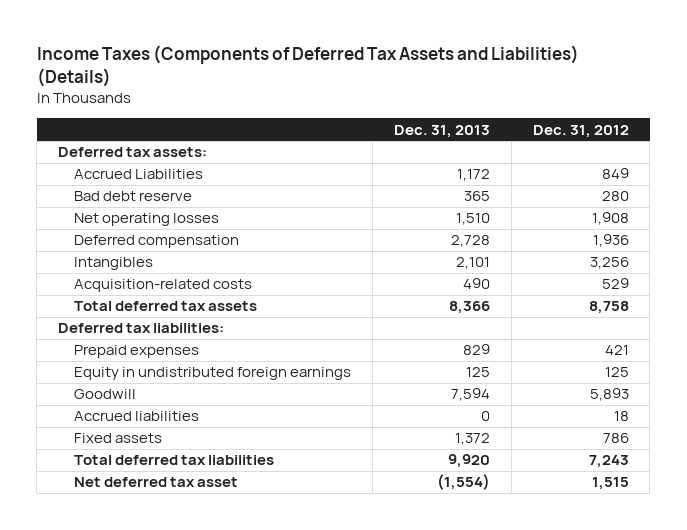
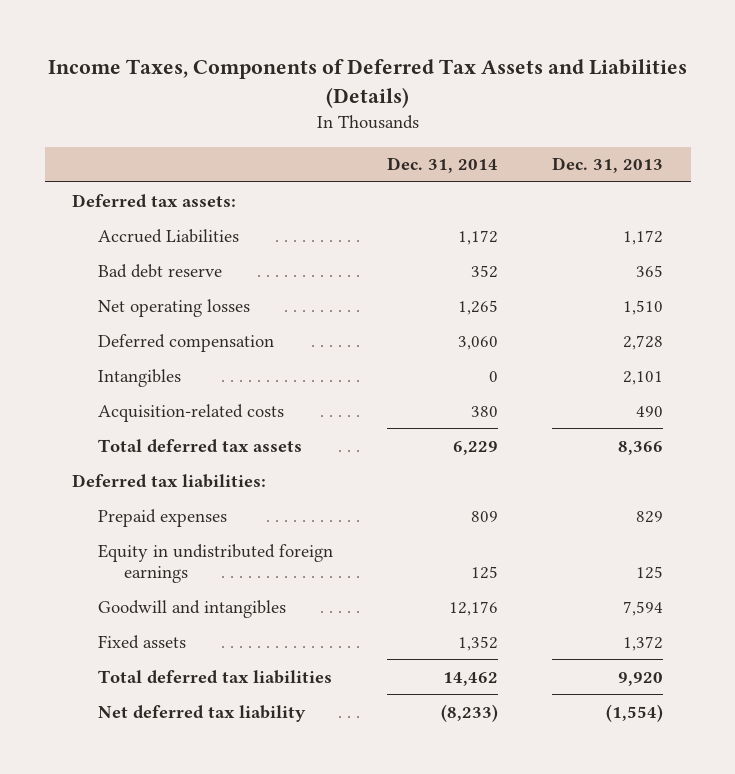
[36,45,579,88] Income Taxes (Components of Deferred Tax Assets and Liabilities) (Details) -> [47,58,687,108] Income Taxes, Components of Deferred Tax Assets and Liabilities (Details)
[532,124,629,138] Dec. 31, 2012 -> none
none -> [387,157,499,174] Dec. 31, 2014
[74,411,200,422] Accrued liabilities -> none
[74,389,137,400] Goodwill -> [98,599,287,618] Goodwill and intangibles
[74,477,239,488] Net deferred tax asset -> [98,704,307,722] Net deferred tax liability

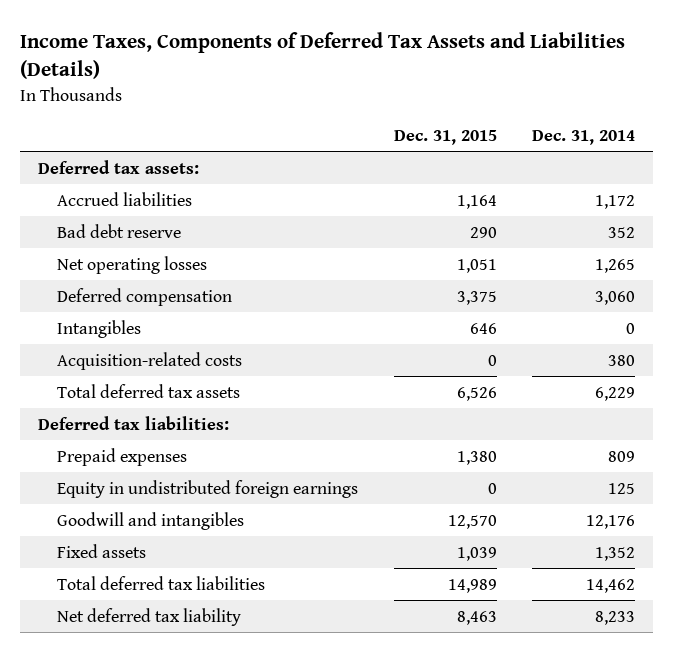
[552,157,664,174] Dec. 31, 2013 -> none
none -> [393,129,497,145] Dec. 31, 2015
[98,228,240,243] Accrued Liabilities -> [57,191,193,206] Accrued liabilities
[441,703,499,722] (8,233) -> [595,610,636,625] 8,233

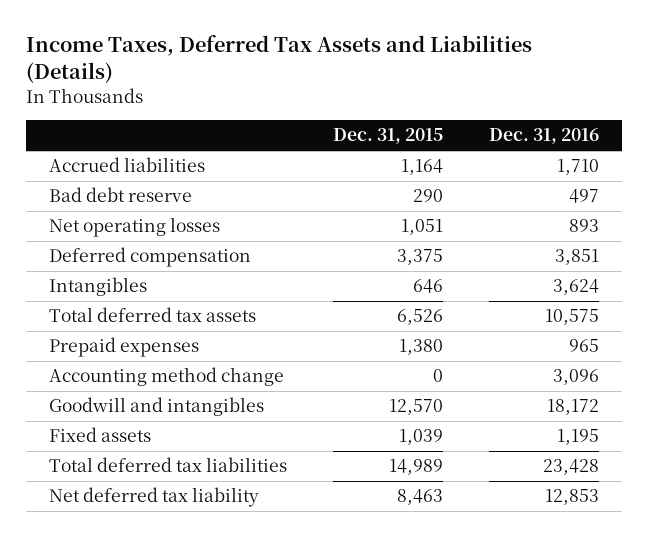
[19,31,625,80] Income Taxes, Components of Deferred Tax Assets and Liabilities (Details) -> [25,35,532,84] Income Taxes, Deferred Tax Assets and Liabilities (Details)
[532,129,636,145] Dec. 31, 2014 -> none
none -> [489,128,600,145] Dec. 31, 2016
[37,159,199,174] Deferred tax assets: -> none
[57,351,243,370] Acquisition-related costs -> none
[37,415,229,430] Deferred tax liabilities: -> none
[57,479,359,498] Equity in undistributed foreign earnings -> none
none -> [48,367,284,387] Accounting method change

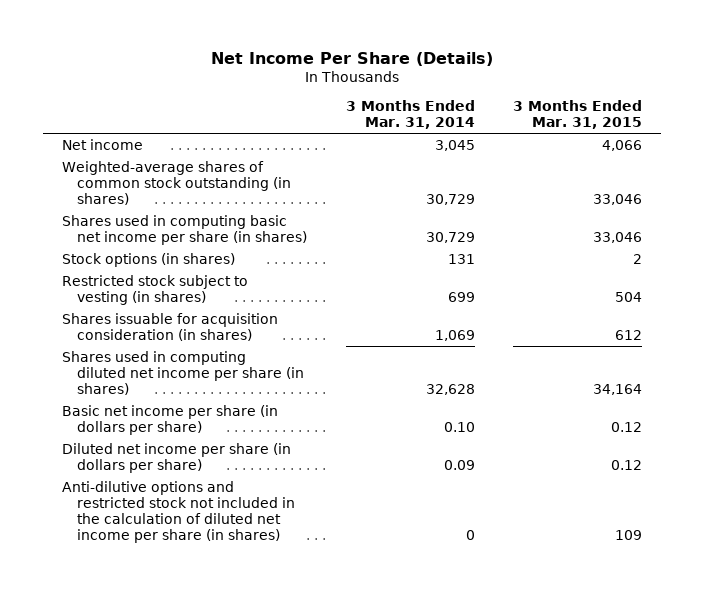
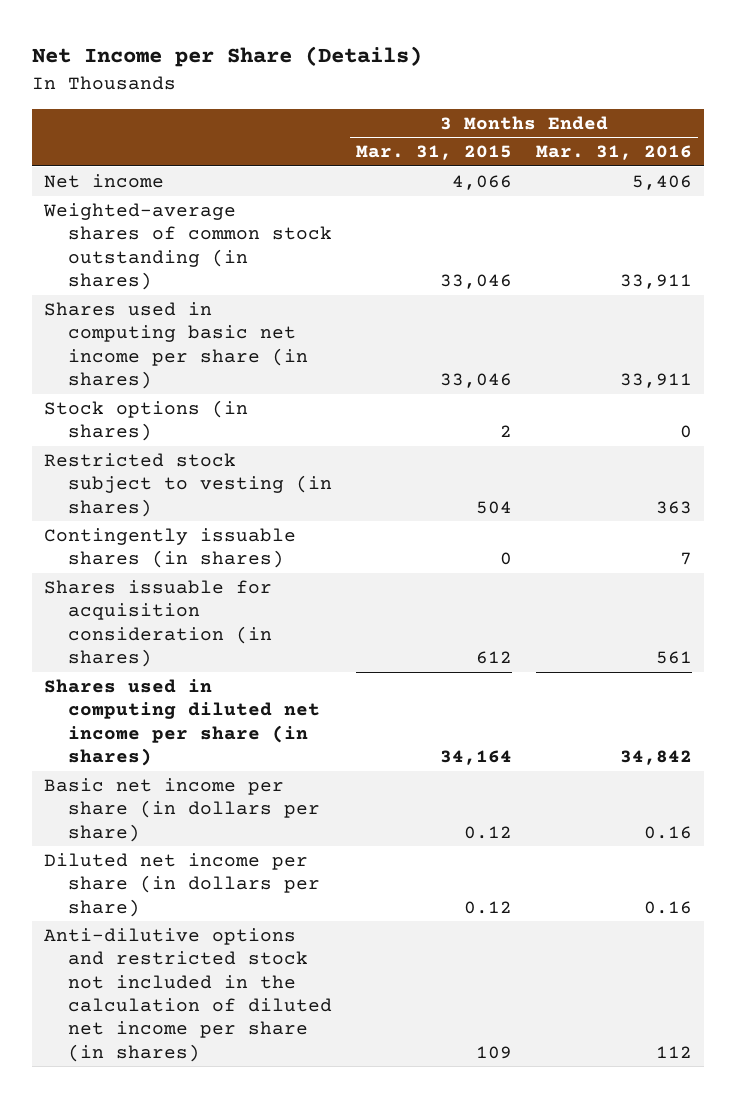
[211,51,494,66] Net Income Per Share (Details) -> [31,46,422,68] Net Income per Share (Details)
[345,100,475,130] 3 Months Ended Mar. 31, 2014 -> none
none -> [536,145,693,161] Mar. 31, 2016
none -> [43,528,296,569] Contingently issuable shares (in shares)

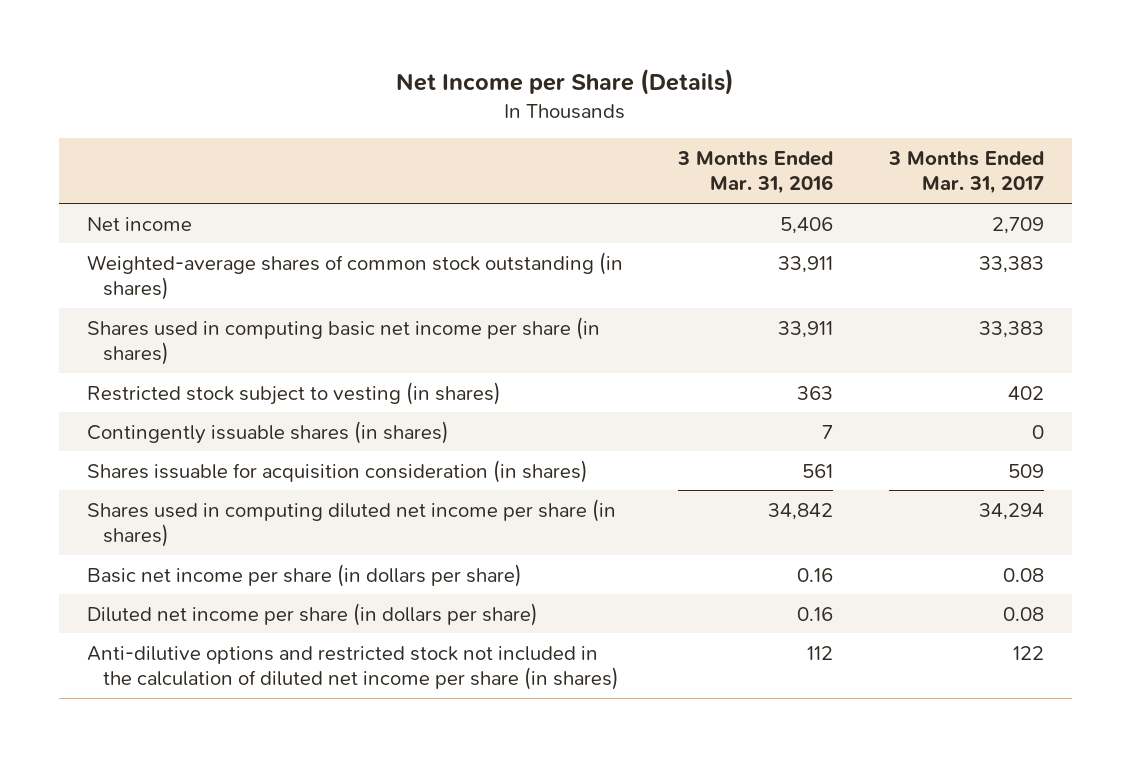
[356,145,513,161] Mar. 31, 2015 -> none
none -> [887,150,1044,195] 3 Months Ended Mar. 31, 2017
[43,400,248,442] Stock options (in shares) -> none

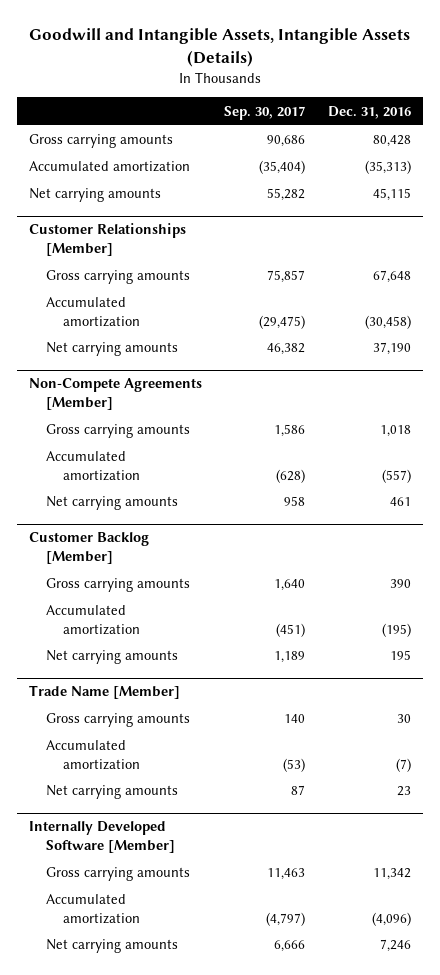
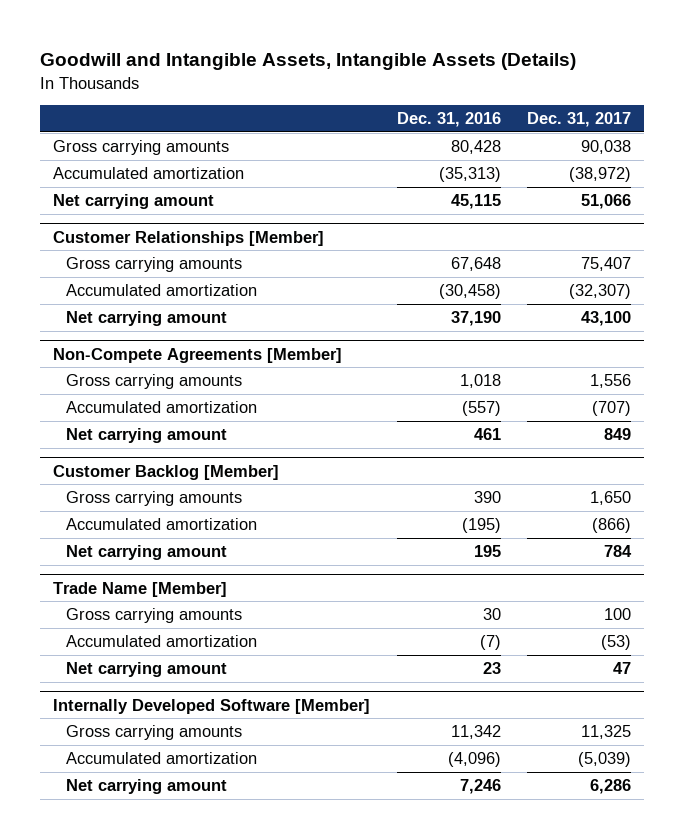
[224,105,306,120] Sep. 30, 2017 -> none
none -> [526,112,631,128] Dec. 31, 2017
[28,188,161,203] Net carrying amounts -> [53,194,215,210] Net carrying amount
[45,342,178,357] Net carrying amounts -> [66,311,228,327] Net carrying amount
[45,496,178,511] Net carrying amounts -> [66,428,228,444] Net carrying amount
[45,650,178,665] Net carrying amounts -> [66,545,228,561] Net carrying amount
[45,785,178,800] Net carrying amounts -> [66,662,228,678] Net carrying amount
[45,939,178,954] Net carrying amounts -> [66,779,228,795] Net carrying amount

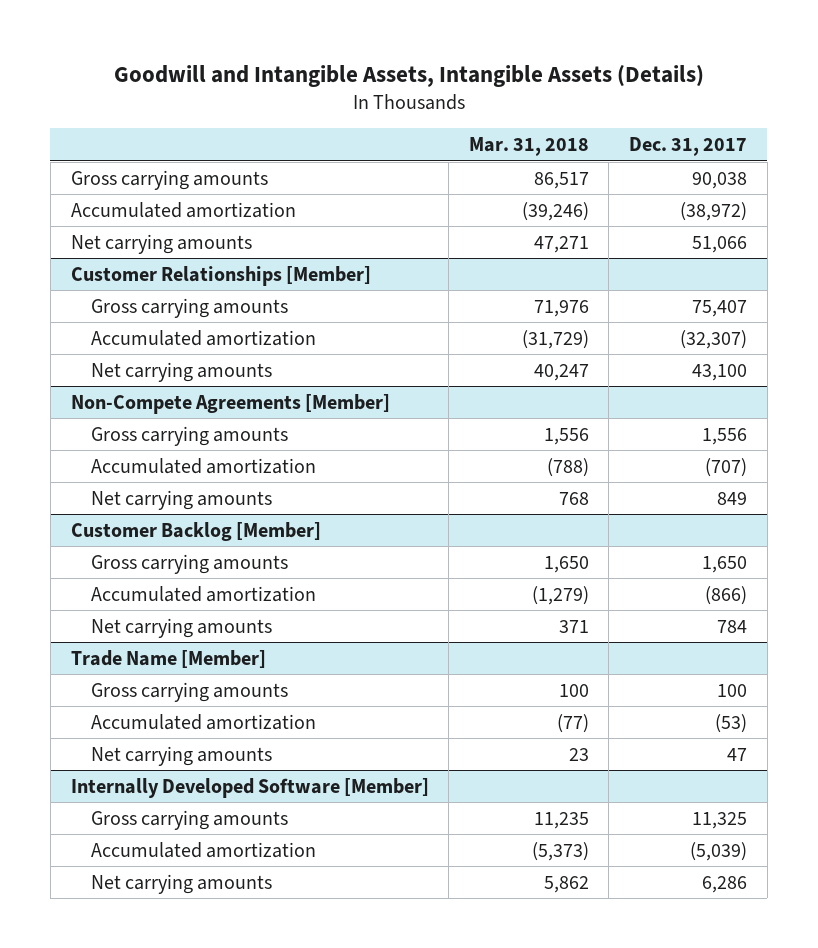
[396,112,501,128] Dec. 31, 2016 -> none
none -> [468,137,589,157] Mar. 31, 2018
[53,194,215,210] Net carrying amount -> [70,233,252,254] Net carrying amounts
[66,311,228,327] Net carrying amount -> [90,361,272,382] Net carrying amounts
[66,428,228,444] Net carrying amount -> [90,489,272,510] Net carrying amounts
[66,545,228,561] Net carrying amount -> [90,617,272,638] Net carrying amounts
[66,662,228,678] Net carrying amount -> [90,745,272,766] Net carrying amounts
[66,779,228,795] Net carrying amount -> [90,873,272,894] Net carrying amounts

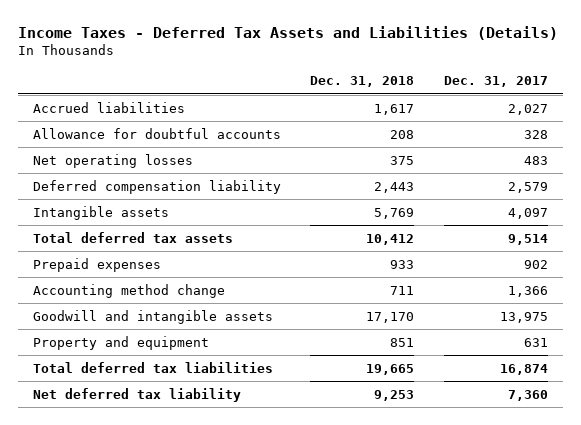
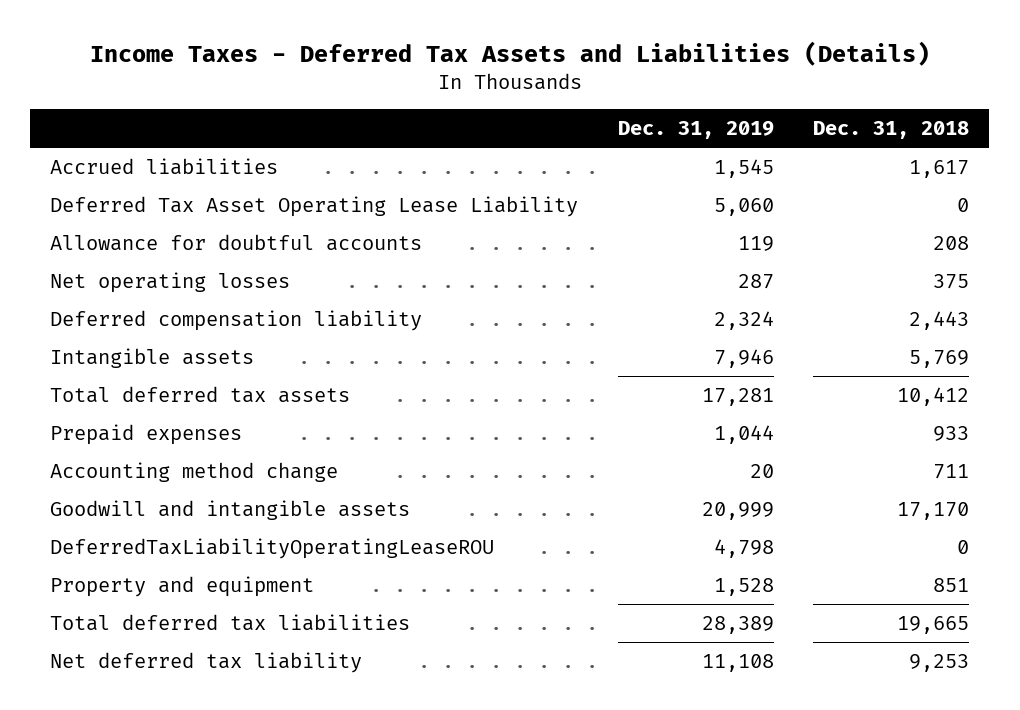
[443,76,548,88] Dec. 31, 2017 -> none
none -> [617,121,774,140] Dec. 31, 2019
none -> [50,196,579,218] Deferred Tax Asset Operating Lease Liability
none -> [50,538,495,560] DeferredTaxLiabilityOperatingLeaseROU

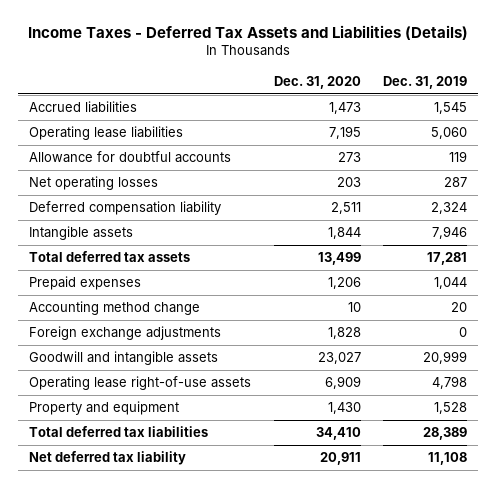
[813,121,970,140] Dec. 31, 2018 -> none
none -> [273,75,361,89] Dec. 31, 2020
[50,196,579,218] Deferred Tax Asset Operating Lease Liability -> [29,126,184,141] Operating lease liabilities
none -> [29,326,222,341] Foreign exchange adjustments
[50,538,495,560] DeferredTaxLiabilityOperatingLeaseROU -> [29,376,252,391] Operating lease right-of-use assets

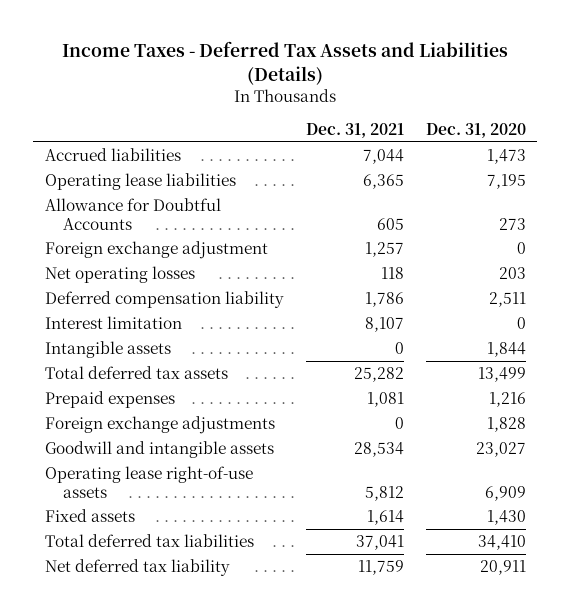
[382,75,467,89] Dec. 31, 2019 -> none
none -> [305,123,404,139] Dec. 31, 2021
[29,151,232,164] Allowance for doubtful accounts -> [44,197,221,230] Allowance for Doubtful Accounts
none -> [44,240,268,259] Foreign exchange adjustment
none -> [44,315,182,329] Interest limitation
[29,301,201,316] Accounting method change -> none
[327,277,361,290] 1,206 -> [488,391,526,407] 1,216
[29,401,180,416] Property and equipment -> [44,508,135,522] Fixed assets

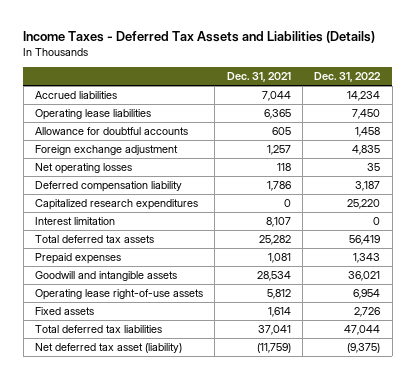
[425,123,526,139] Dec. 31, 2020 -> none
none -> [314,72,382,83] Dec. 31, 2022
[44,197,221,230] Allowance for Doubtful Accounts -> [34,127,188,136] Allowance for doubtful accounts
none -> [34,199,198,211] Capitalized research expenditures
[44,340,171,358] Intangible assets -> none
[44,415,275,434] Foreign exchange adjustments -> none
[44,558,230,576] Net deferred tax liability -> [34,343,182,354] Net deferred tax asset (liability)
[357,559,404,575] 11,759 -> [256,343,291,354] (11,759)

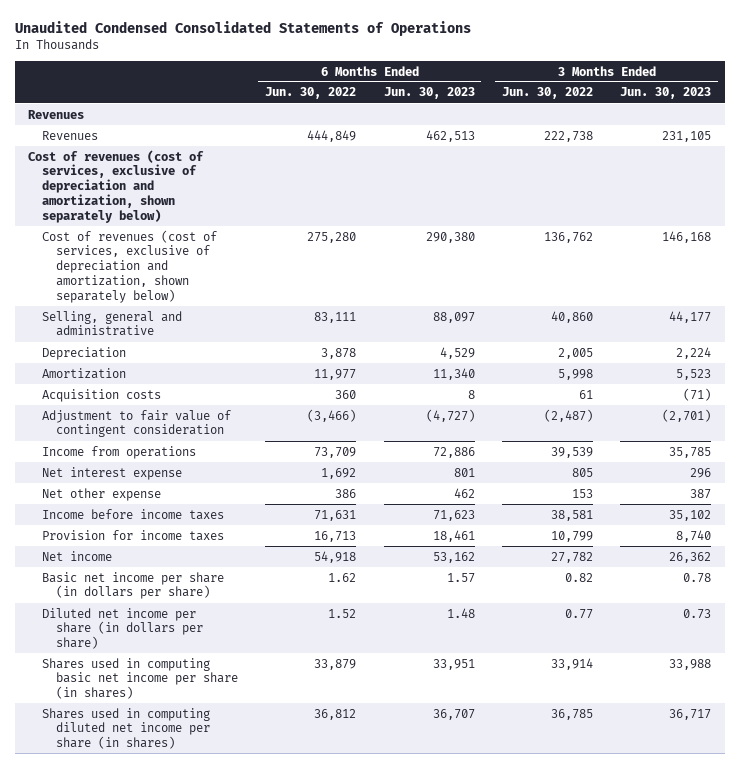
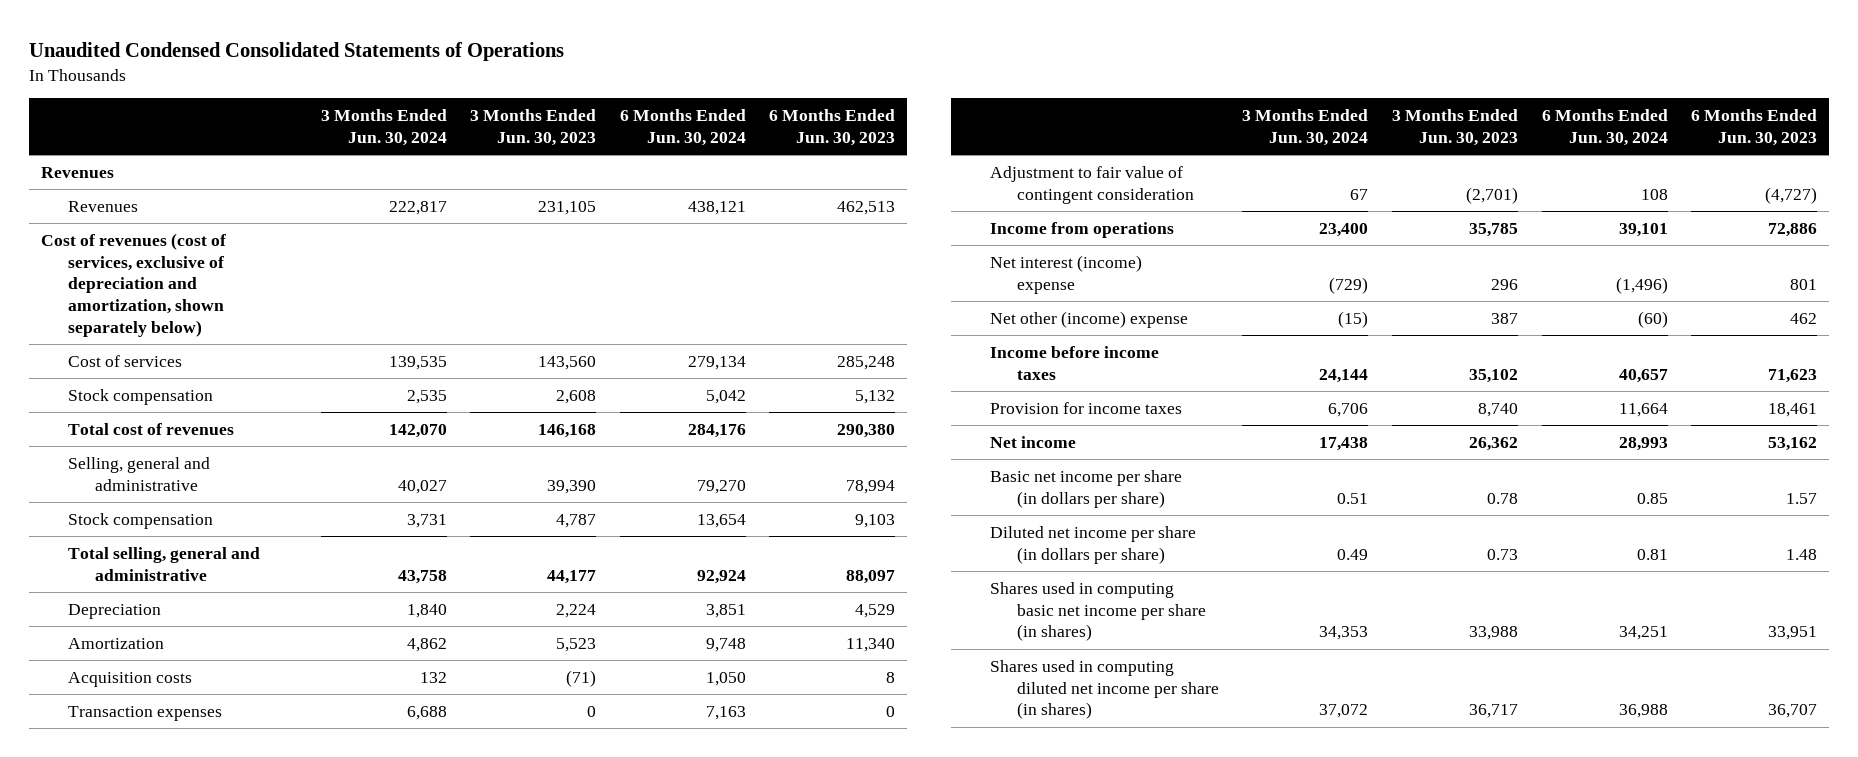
[265,87,357,100] Jun. 30, 2022 -> none
[501,87,593,100] Jun. 30, 2022 -> none
none -> [320,109,447,146] 3 Months Ended Jun. 30, 2024
none -> [619,109,746,146] 6 Months Ended Jun. 30, 2024
none -> [68,354,183,367] Cost of services
none -> [68,388,214,405] Stock compensation
[42,229,218,303] Cost of revenues (cost of services, exclusive of depreciation and amortization, shown separately below) -> [68,422,235,435] Total cost of revenues
[432,311,475,323] 88,097 -> [846,479,896,494] 78,994
[669,310,712,323] 44,177 -> [547,479,597,494] 39,390
none -> [68,512,214,529] Stock compensation
none -> [68,546,261,581] Total selling, general and administrative
none -> [68,705,223,721] Transaction expenses
[42,466,183,480] Net interest expense -> [989,254,1142,294] Net interest (income) expense
[42,487,162,501] Net other expense -> [989,310,1188,328] Net other (income) expense

